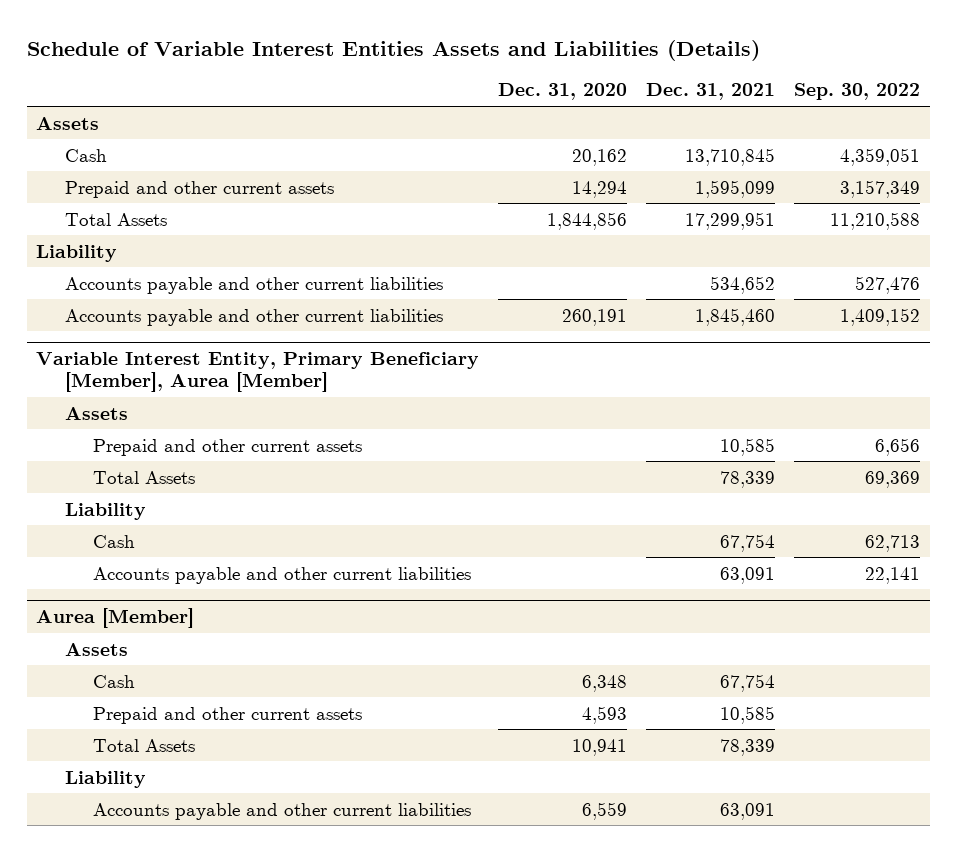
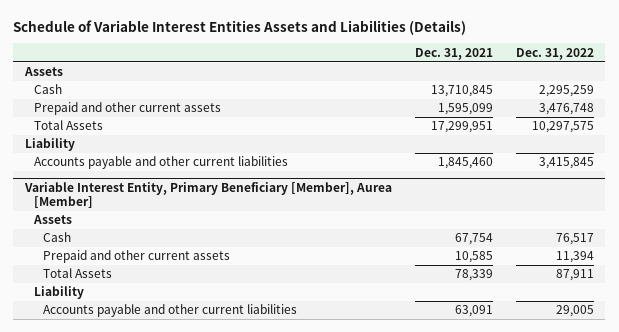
[498,83,628,101] Dec. 31, 2020 -> none
[794,83,921,101] Sep. 30, 2022 -> none
none -> [515,47,594,60] Dec. 31, 2022
[64,276,443,294] Accounts payable and other current liabilities -> none
[92,438,362,456] Prepaid and other current assets -> none
[92,470,195,484] Total Assets -> none
[64,502,146,520] Liability -> none
[92,566,471,584] Accounts payable and other current liabilities -> none
[36,607,195,628] Aurea [Member] -> none
[64,642,128,656] Assets -> none
[92,674,135,688] Cash -> none

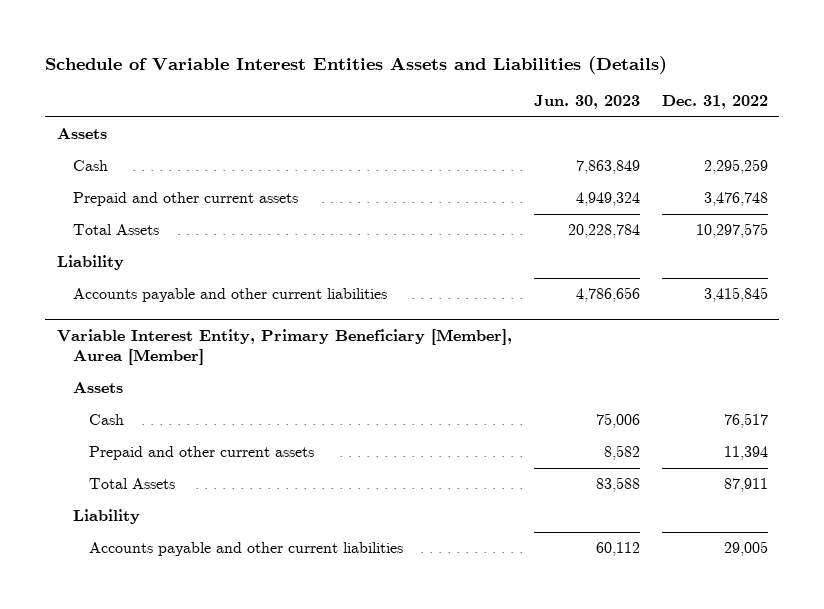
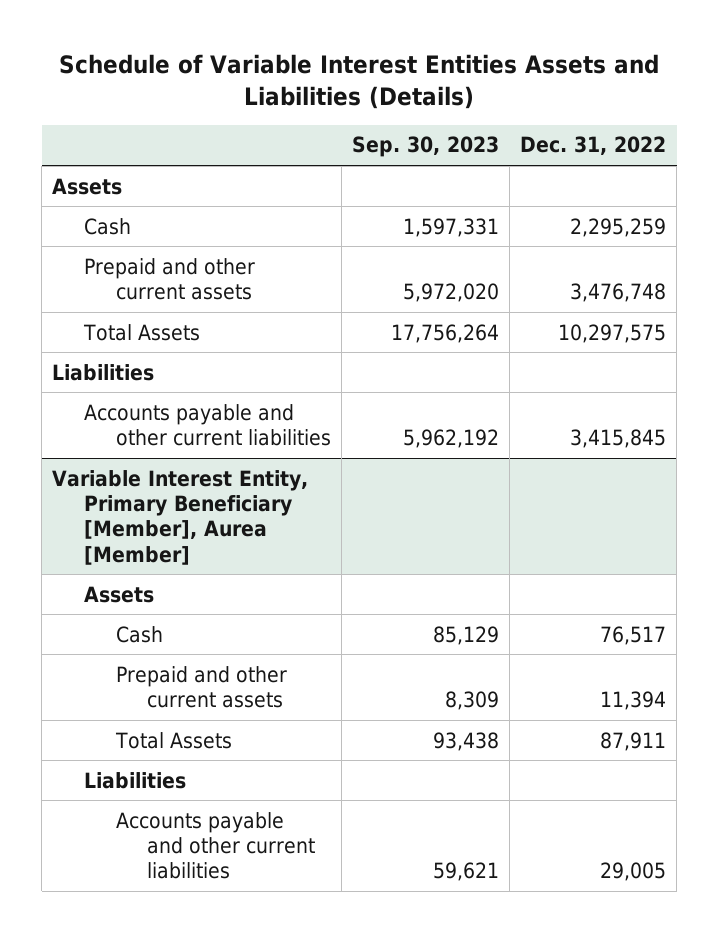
[533,95,640,110] Jun. 30, 2023 -> none
none -> [351,136,499,158] Sep. 30, 2023
[56,255,124,271] Liability -> [52,363,155,381] Liabilities
[72,509,140,525] Liability -> [83,771,186,789] Liabilities

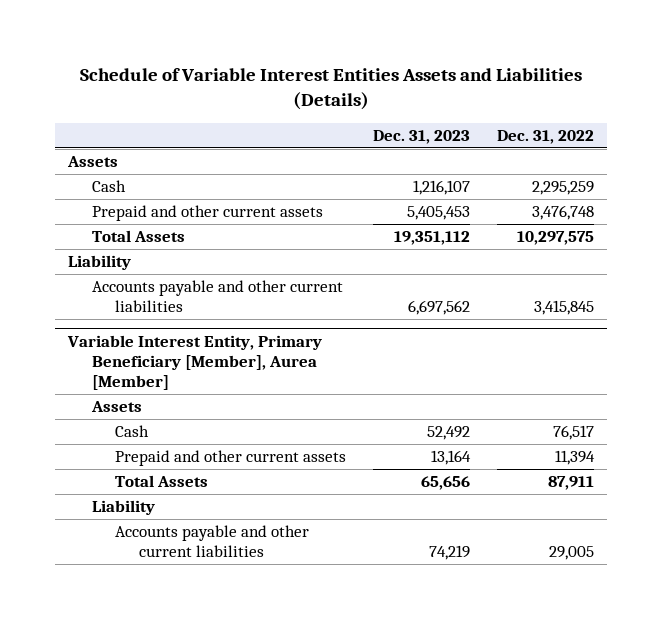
[351,136,499,158] Sep. 30, 2023 -> none
none -> [373,130,471,145] Dec. 31, 2023
[52,363,155,381] Liabilities -> [68,255,132,271] Liability
[83,771,186,789] Liabilities -> [91,500,155,516] Liability

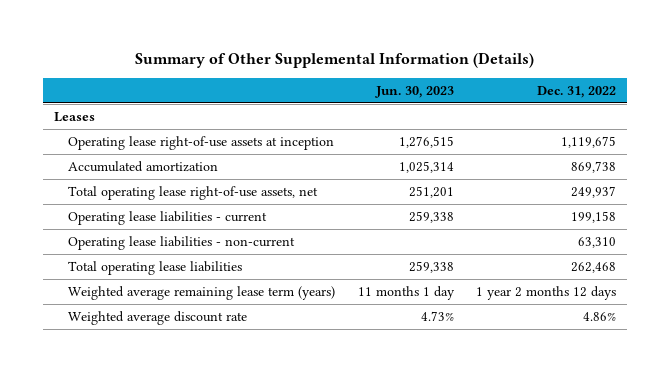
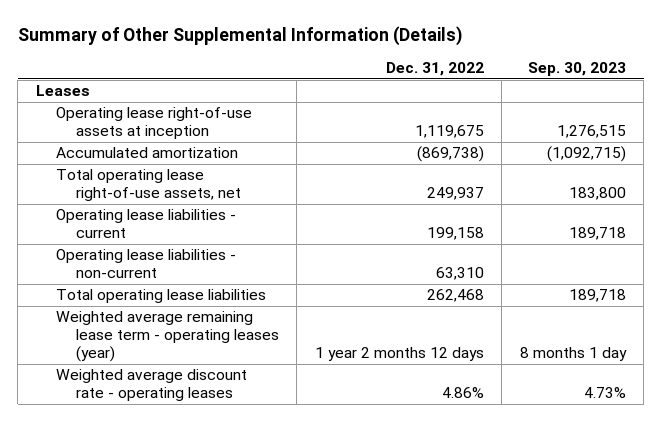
[374,85,454,98] Jun. 30, 2023 -> none
none -> [527,62,626,77] Sep. 30, 2023
[570,160,616,173] 869,738 -> [416,146,484,163] (869,738)
[68,285,336,300] Weighted average remaining lease term (years) -> [55,311,279,363] Weighted average remaining lease term - operating leases (year)
[68,310,248,325] Weighted average discount rate -> [55,369,247,402] Weighted average discount rate - operating leases

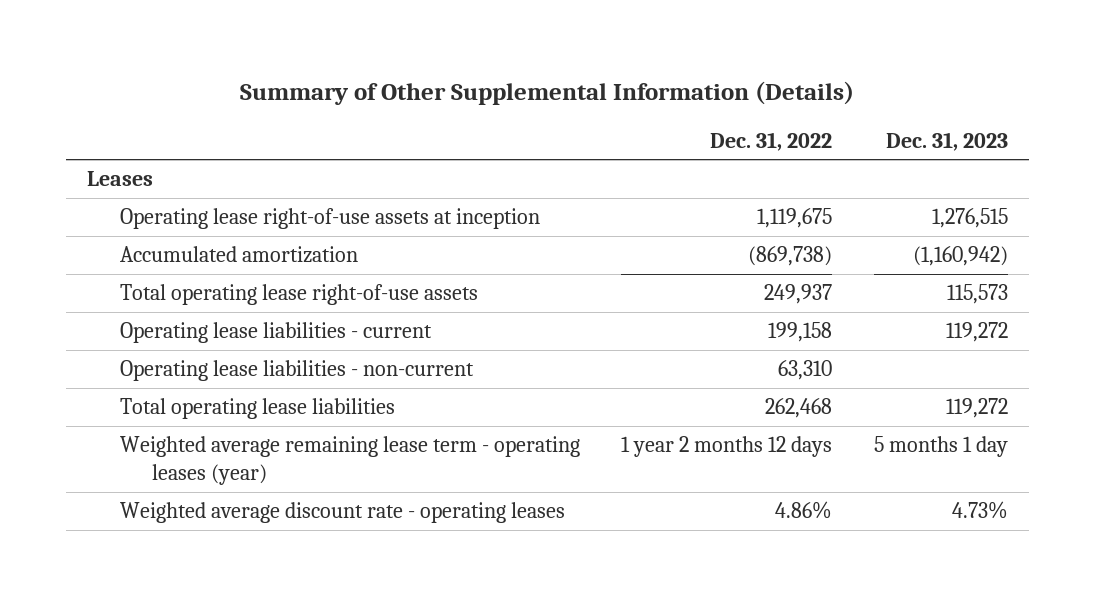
[527,62,626,77] Sep. 30, 2023 -> none
none -> [885,131,1008,151] Dec. 31, 2023
[55,169,241,202] Total operating lease right-of-use assets, net -> [119,284,478,306] Total operating lease right-of-use assets

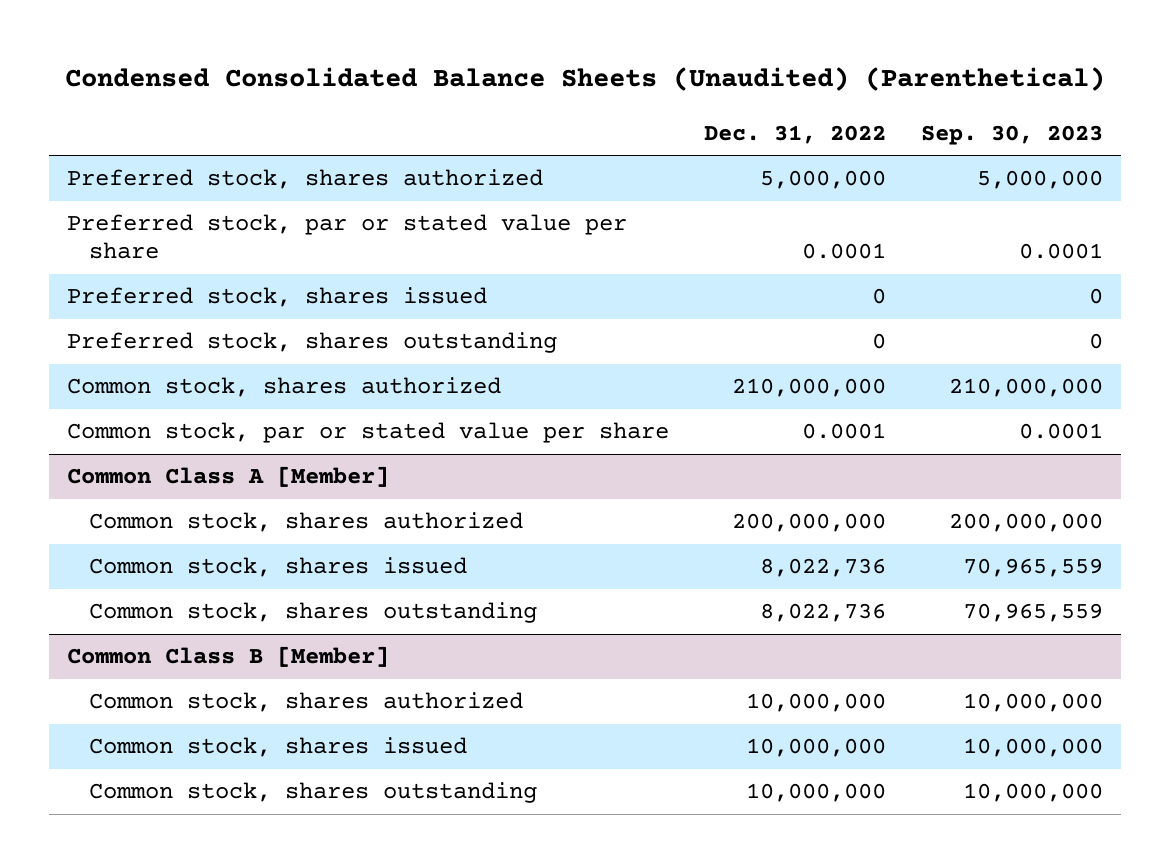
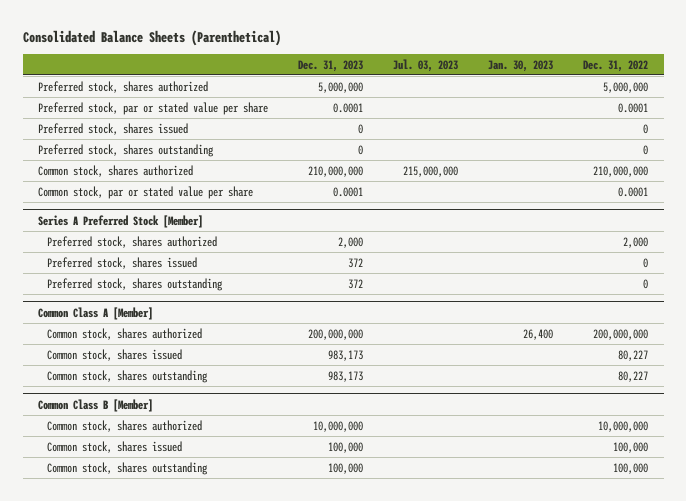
[64,67,1105,92] Condensed Consolidated Balance Sheets (Unaudited) (Parenthetical) -> [22,29,281,46] Consolidated Balance Sheets (Parenthetical)
[921,124,1104,145] Sep. 30, 2023 -> none
none -> [297,59,363,72] Dec. 31, 2023
none -> [393,58,459,72] Jul. 03, 2023
none -> [488,59,554,72] Jan. 30, 2023
none -> [37,214,203,228] Series A Preferred Stock [Member]
none -> [46,235,217,248] Preferred stock, shares authorized
none -> [46,256,197,269] Preferred stock, shares issued
none -> [46,277,223,291] Preferred stock, shares outstanding
[759,558,886,578] 8,022,736 -> [618,349,649,361] 80,227
[759,603,886,623] 8,022,736 -> [618,370,649,382] 80,227
[745,738,886,758] 10,000,000 -> [613,441,649,453] 100,000
[745,783,886,803] 10,000,000 -> [613,462,649,474] 100,000

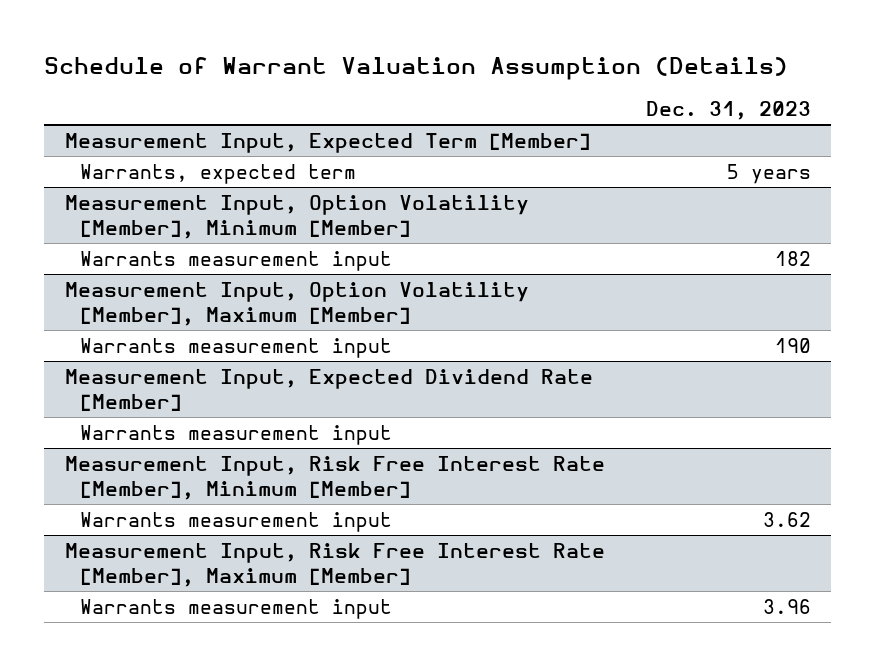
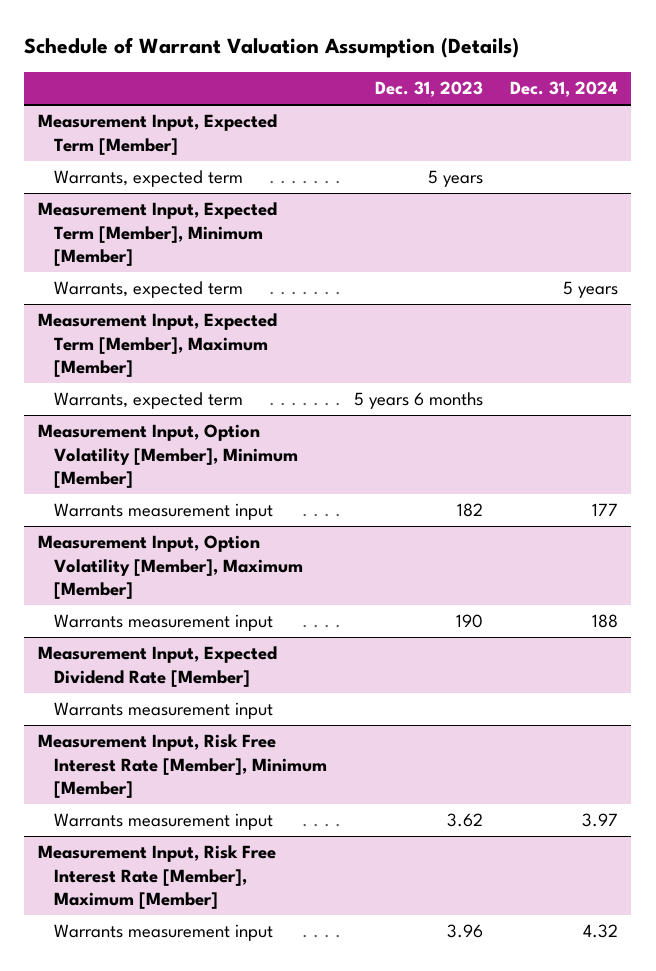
none -> [510,81,619,98] Dec. 31, 2024
none -> [37,202,277,267] Measurement Input, Expected Term [Member], Minimum [Member]
none -> [54,281,244,299] Warrants, expected term
none -> [37,313,277,378] Measurement Input, Expected Term [Member], Maximum [Member]
none -> [54,392,244,410] Warrants, expected term

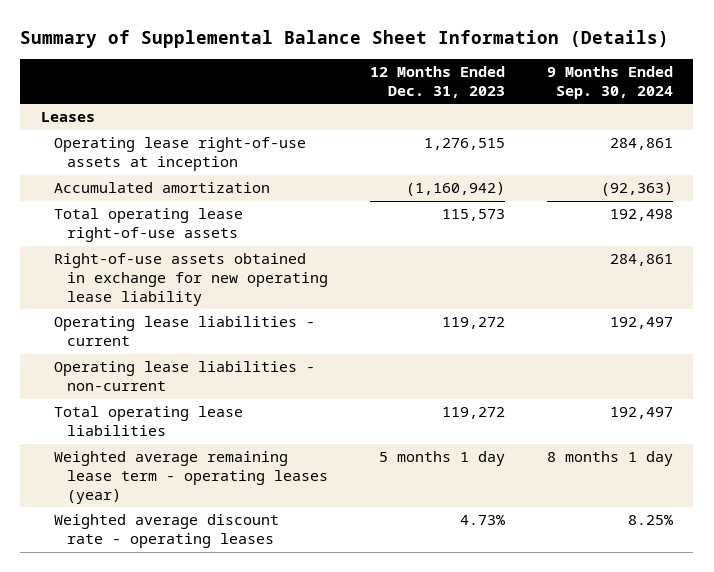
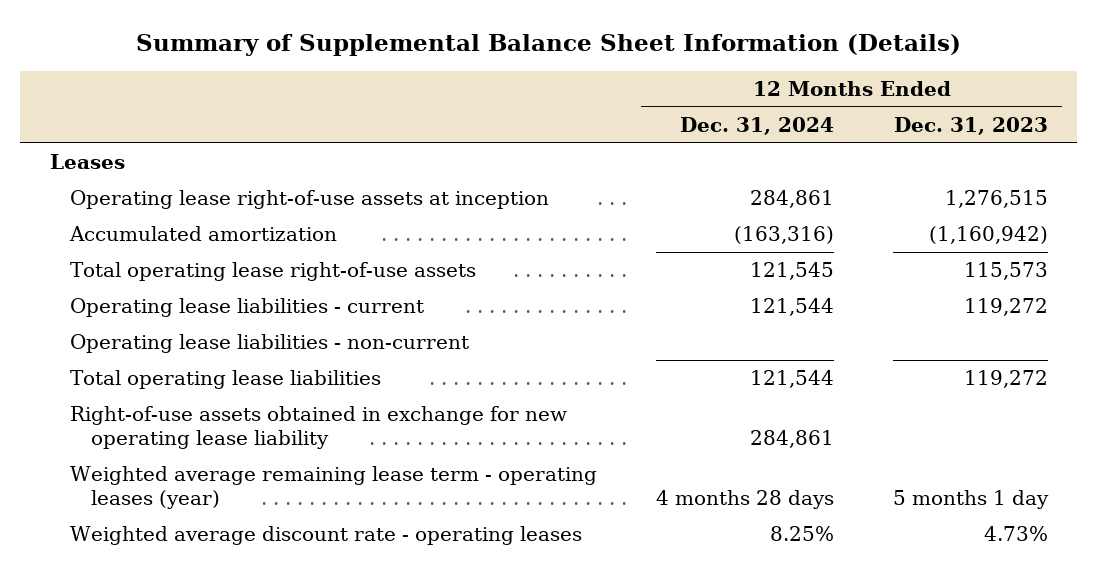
[546,65,673,99] 9 Months Ended Sep. 30, 2024 -> none
none -> [679,117,834,136] Dec. 31, 2024
[54,253,329,306] Right-of-use assets obtained in exchange for new operating lease liability -> [70,406,568,449] Right-of-use assets obtained in exchange for new operating lease liability

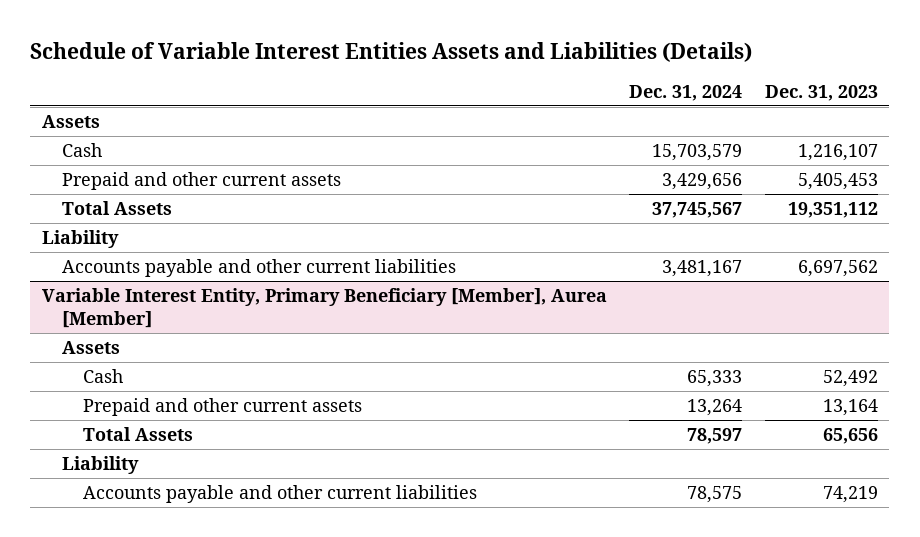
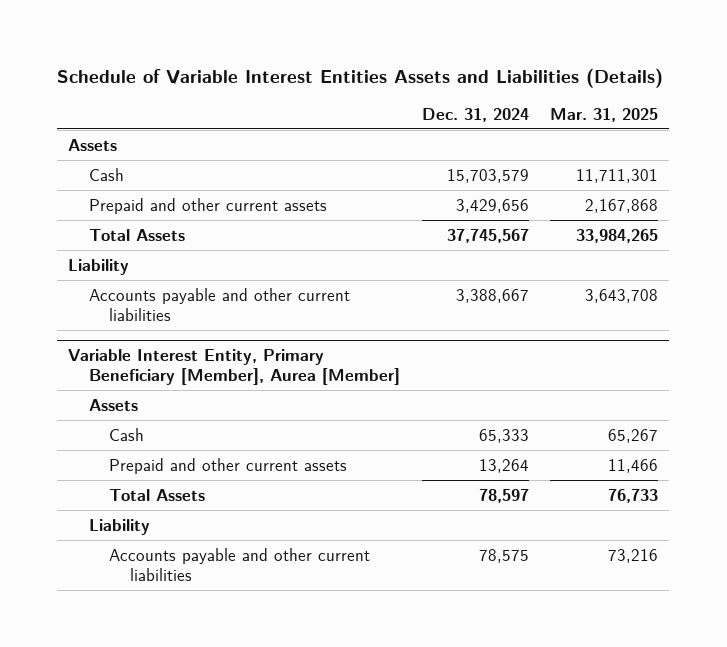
[765,84,879,101] Dec. 31, 2023 -> none
none -> [550,107,659,122] Mar. 31, 2025
[662,260,743,278] 3,481,167 -> [455,288,529,303] 3,388,667

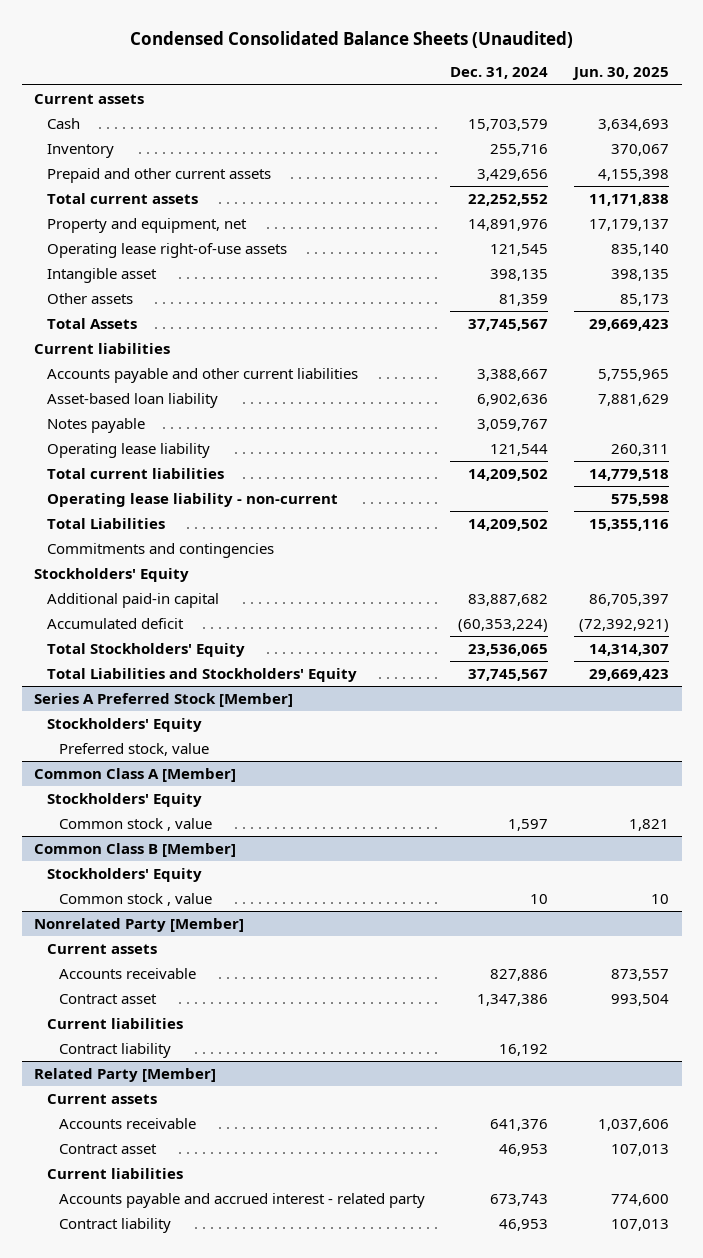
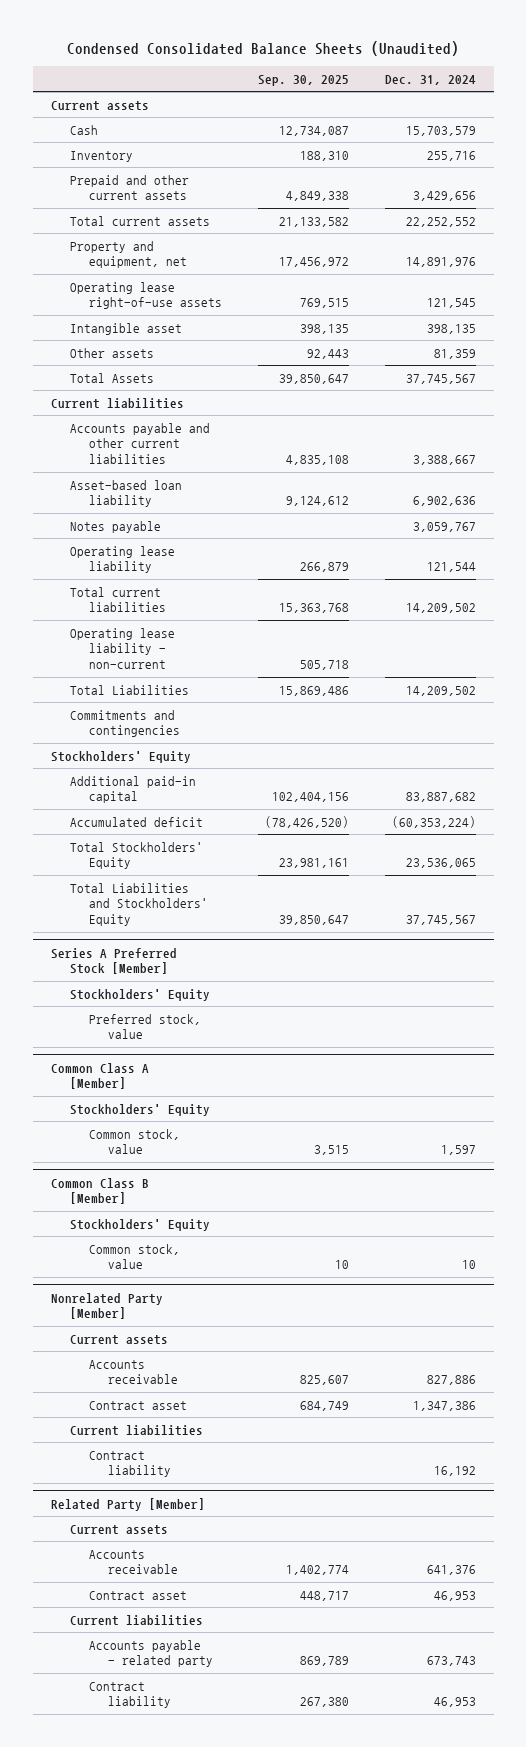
[571,67,669,81] Jun. 30, 2025 -> none
none -> [257,74,349,86] Sep. 30, 2025
[58,818,212,832] Common stock , value -> [88,1128,180,1155] Common stock, value
[58,893,212,907] Common stock , value -> [88,1243,180,1270] Common stock, value
[58,1193,425,1209] Accounts payable and accrued interest - related party -> [88,1639,213,1668] Accounts payable - related party

